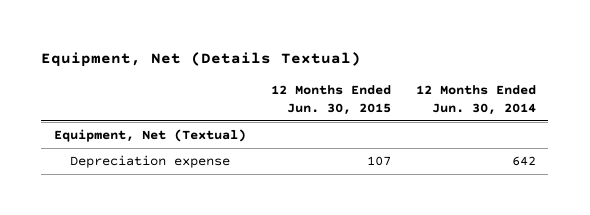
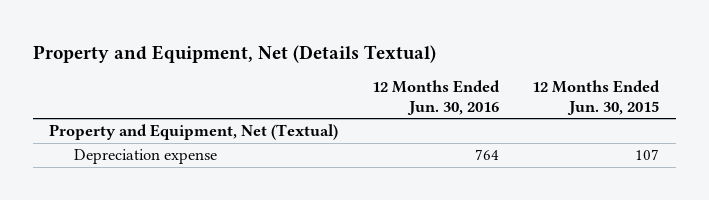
[41,52,362,68] Equipment, Net (Details Textual) -> [32,44,436,63] Property and Equipment, Net (Details Textual)
[415,85,536,116] 12 Months Ended Jun. 30, 2014 -> none
none -> [371,80,500,115] 12 Months Ended Jun. 30, 2016
[53,129,246,143] Equipment, Net (Textual) -> [49,124,339,141] Property and Equipment, Net (Textual)

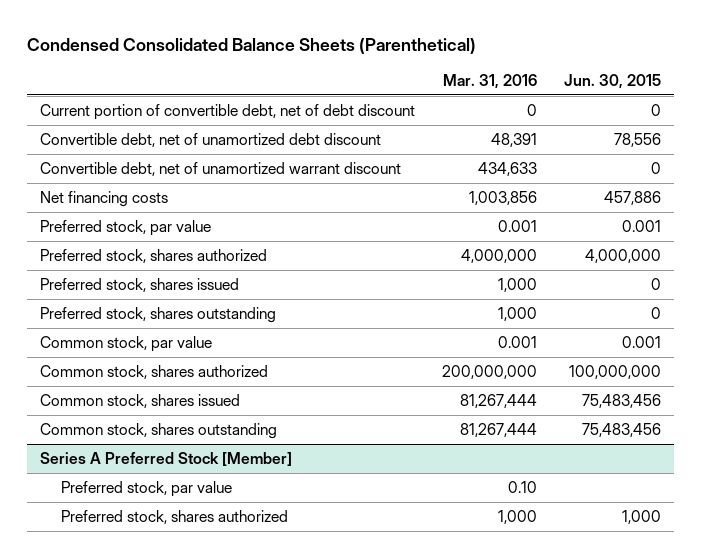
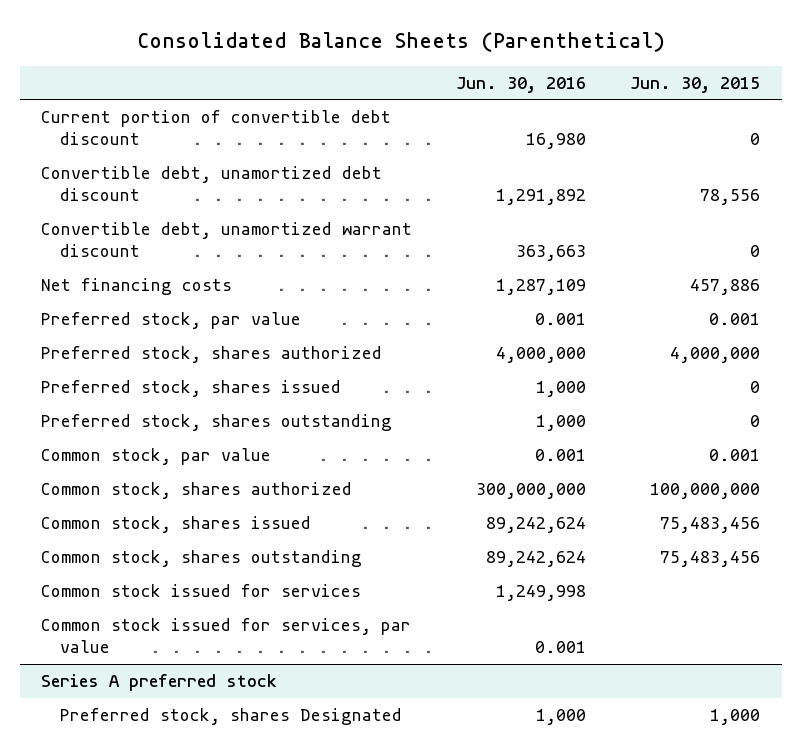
[26,37,476,54] Condensed Consolidated Balance Sheets (Parenthetical) -> [136,31,665,52] Consolidated Balance Sheets (Parenthetical)
[443,74,538,90] Mar. 31, 2016 -> none
none -> [456,76,587,93] Jun. 30, 2016
[40,103,416,120] Current portion of convertible debt, net of debt discount -> [41,110,392,146] Current portion of convertible debt discount
[40,132,382,147] Convertible debt, net of unamortized debt discount -> [41,166,383,202] Convertible debt, unamortized debt discount
[40,161,402,176] Convertible debt, net of unamortized warrant discount -> [41,222,413,258] Convertible debt, unamortized warrant discount
[61,480,233,497] Preferred stock, par value -> none
none -> [41,584,362,598] Common stock issued for services
none -> [41,618,412,654] Common stock issued for services, par value
[40,451,293,466] Series A Preferred Stock [Member] -> [41,674,278,692] Series A preferred stock
[61,509,289,524] Preferred stock, shares authorized -> [60,708,403,726] Preferred stock, shares Designated

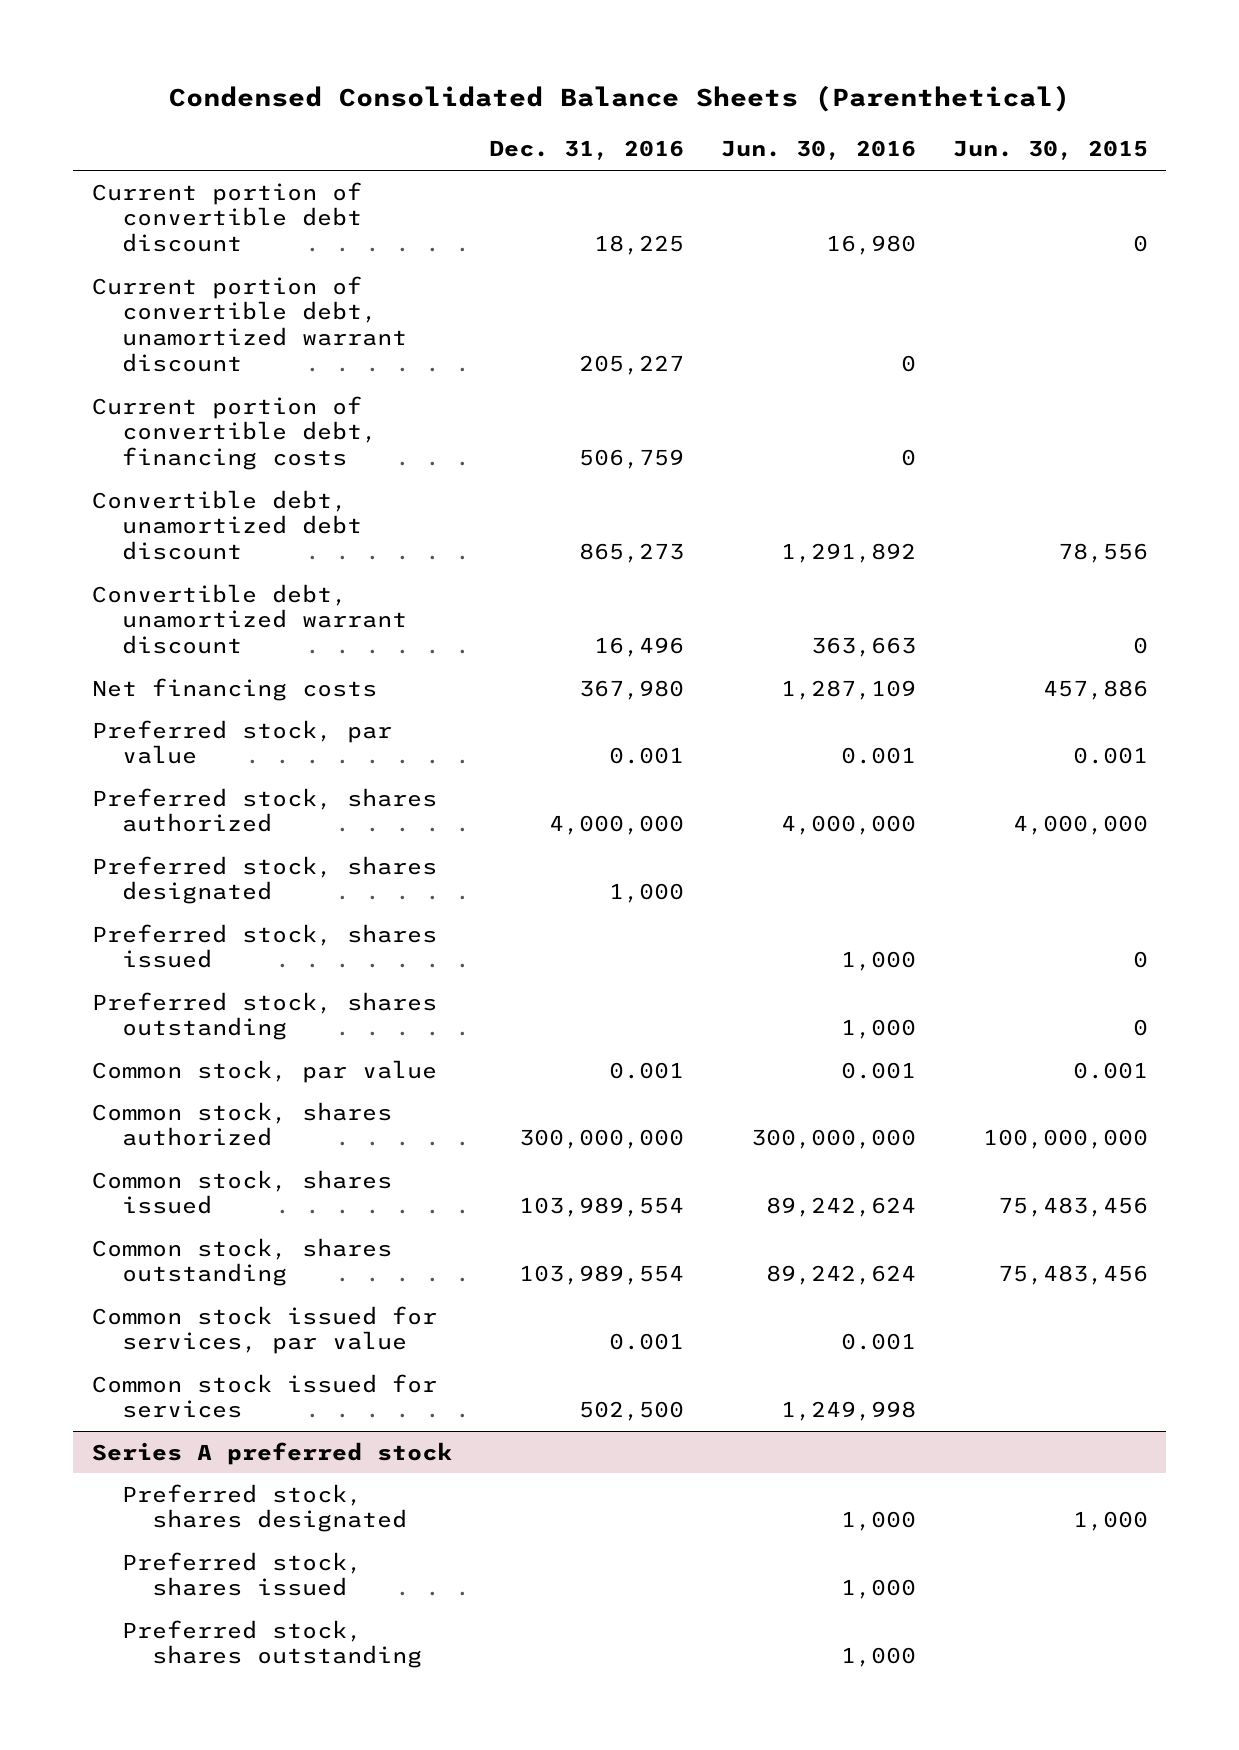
[136,31,665,52] Consolidated Balance Sheets (Parenthetical) -> [168,85,1070,113] Condensed Consolidated Balance Sheets (Parenthetical)
none -> [488,140,684,161] Dec. 31, 2016
none -> [91,275,407,373] Current portion of convertible debt, unamortized warrant discount
none -> [91,395,377,471] Current portion of convertible debt, financing costs
none -> [91,855,437,905] Preferred stock, shares designated
[41,584,362,598] Common stock issued for services -> [91,1373,437,1419] Common stock issued for services
[60,708,403,726] Preferred stock, shares Designated -> [121,1483,408,1533] Preferred stock, shares designated
none -> [121,1551,362,1597] Preferred stock, shares issued
none -> [121,1619,423,1669] Preferred stock, shares outstanding

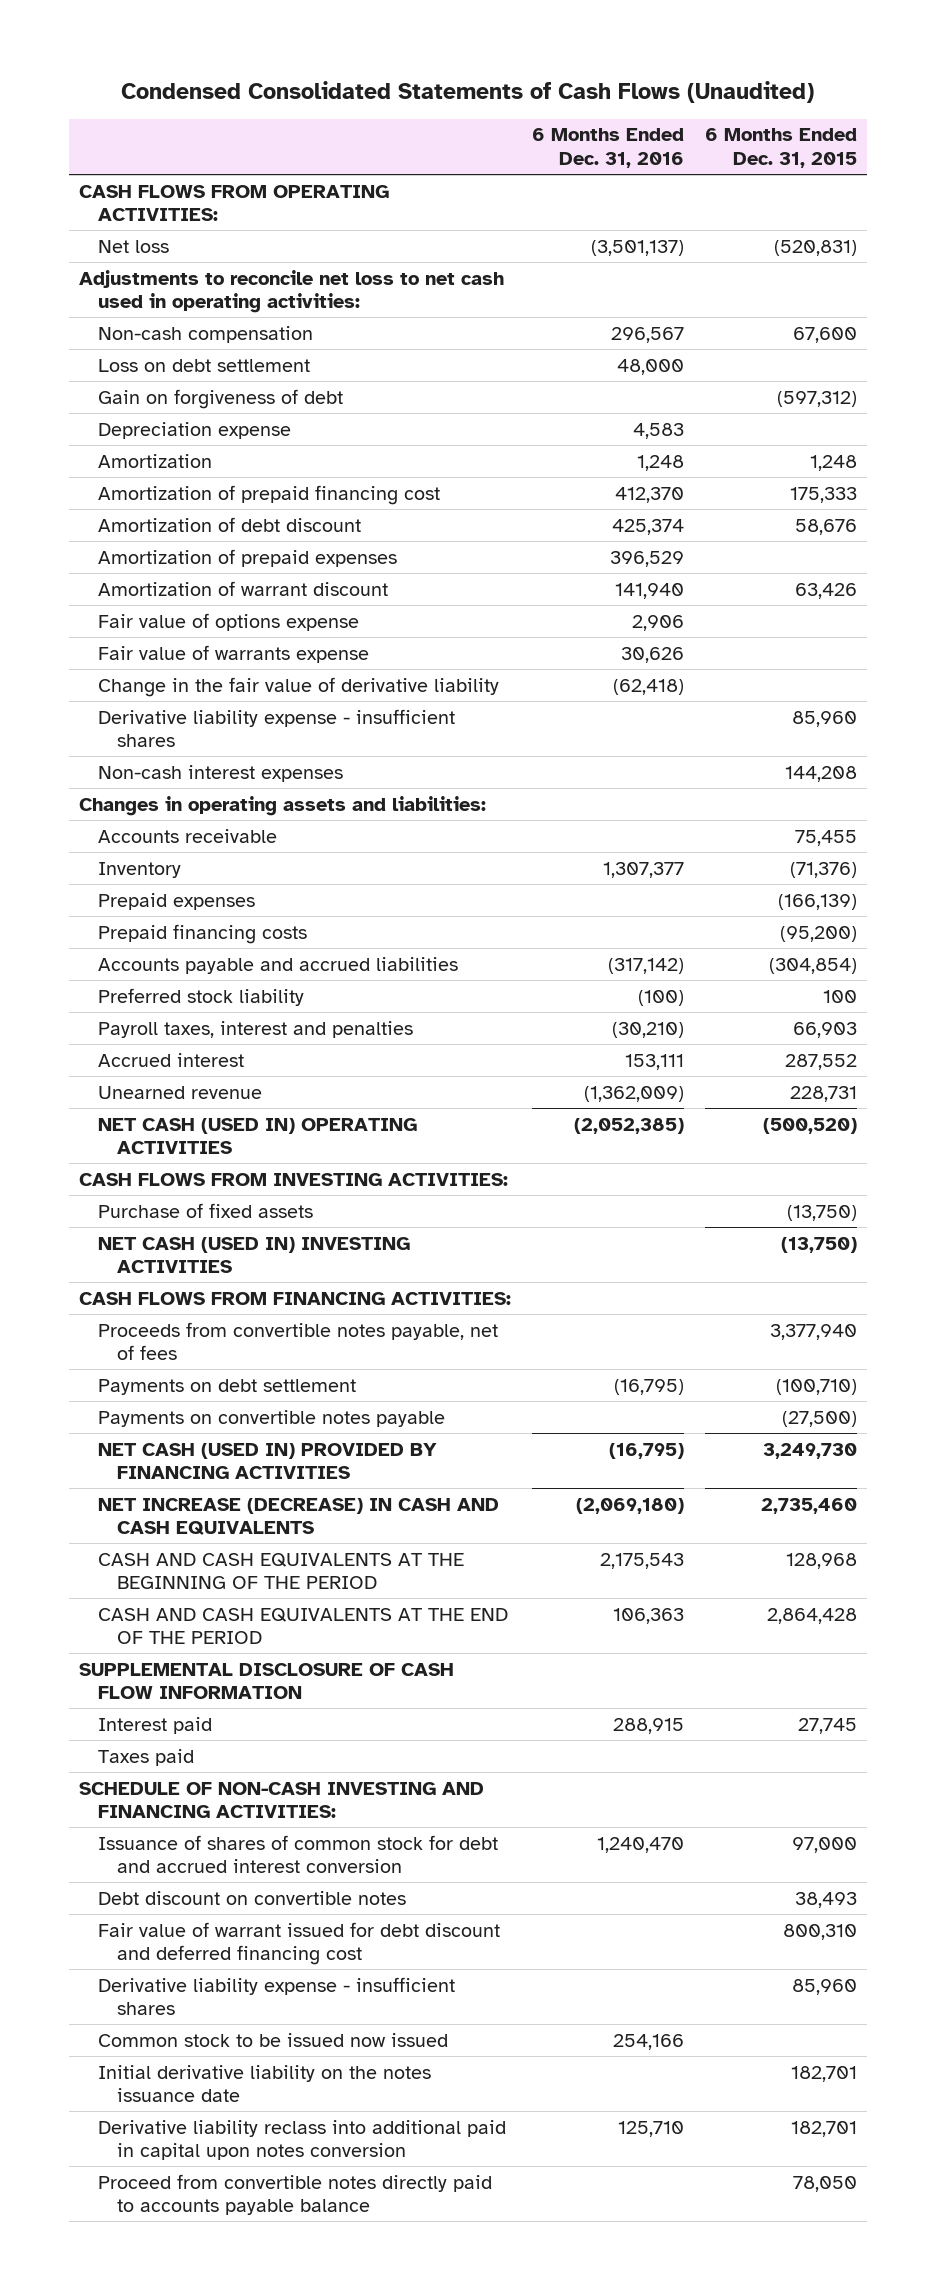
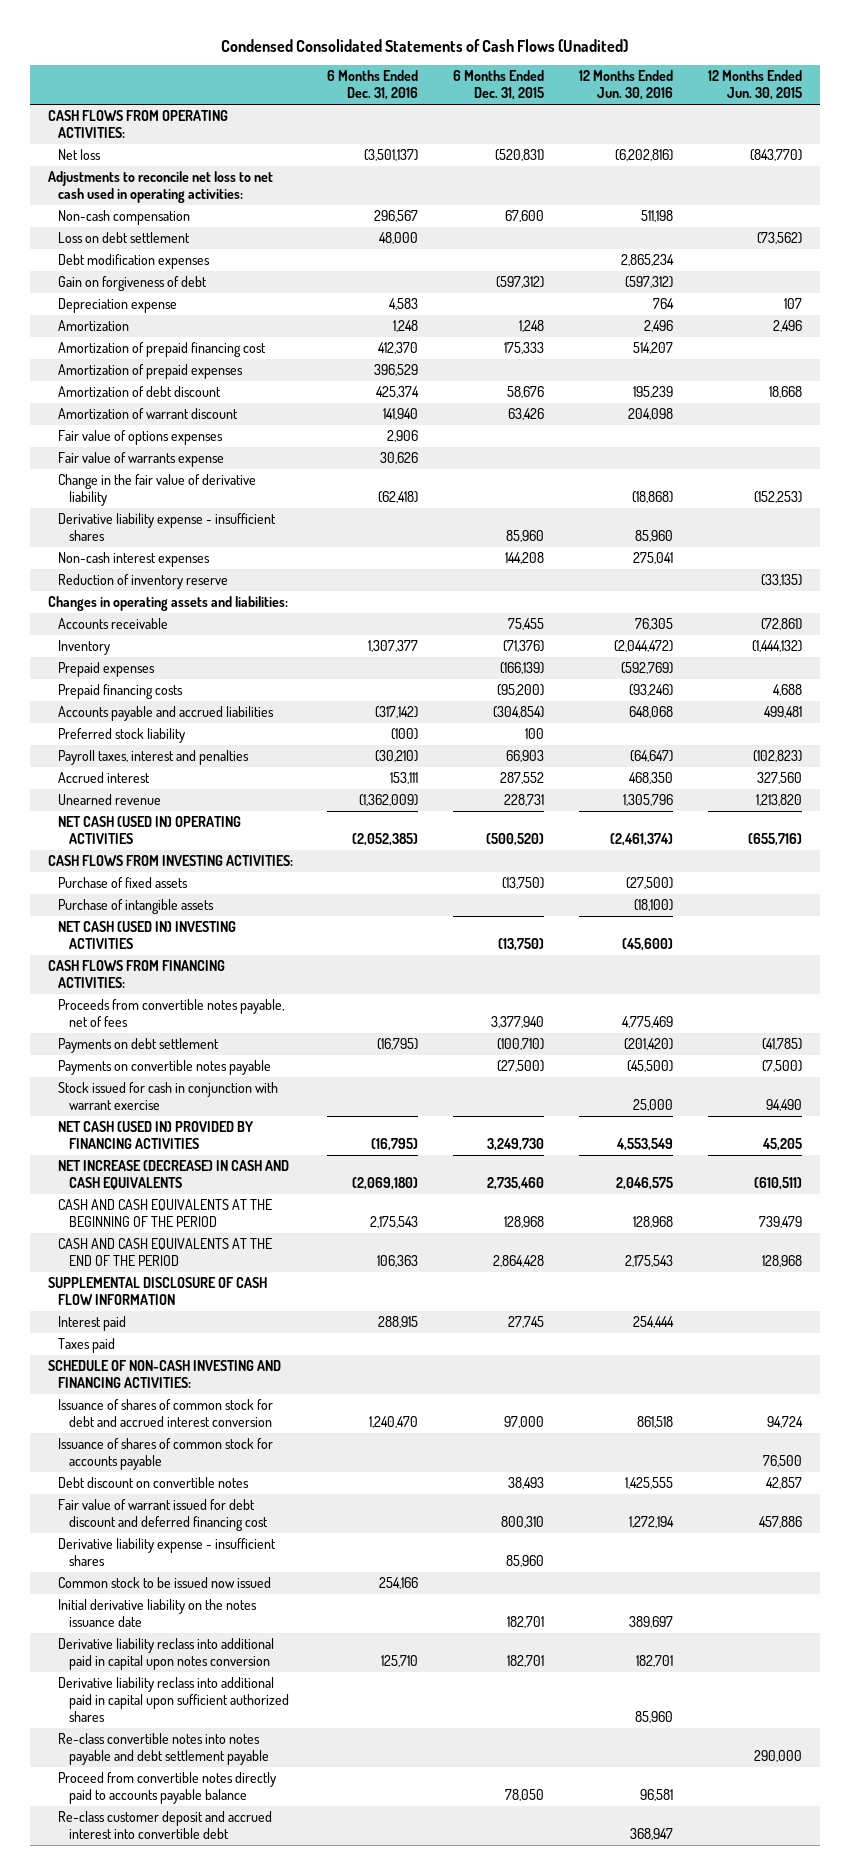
[120,81,814,104] Condensed Consolidated Statements of Cash Flows (Unaudited) -> [220,38,628,52] Condensed Consolidated Statements of Cash Flows (Unadited)
none -> [579,70,674,101] 12 Months Ended Jun. 30, 2016
none -> [708,70,803,101] 12 Months Ended Jun. 30, 2015
none -> [58,254,211,270] Debt modification expenses
[97,516,361,532] Amortization of debt discount -> [58,386,222,398] Amortization of debt discount
[97,612,359,631] Fair value of options expense -> [58,430,224,446] Fair value of options expenses
none -> [58,574,229,590] Reduction of inventory reserve
none -> [58,899,215,915] Purchase of intangible assets
none -> [58,1082,279,1110] Stock issued for cash in conjunction with warrant exercise
none -> [58,1438,274,1470] Issuance of shares of common stock for accounts payable
none -> [58,1677,290,1722] Derivative liability reclass into additional paid in capital upon sufficient authorized shares
none -> [58,1733,270,1765] Re-class convertible notes into notes payable and debt settlement payable
none -> [58,1811,273,1839] Re-class customer deposit and accrued interest into convertible debt

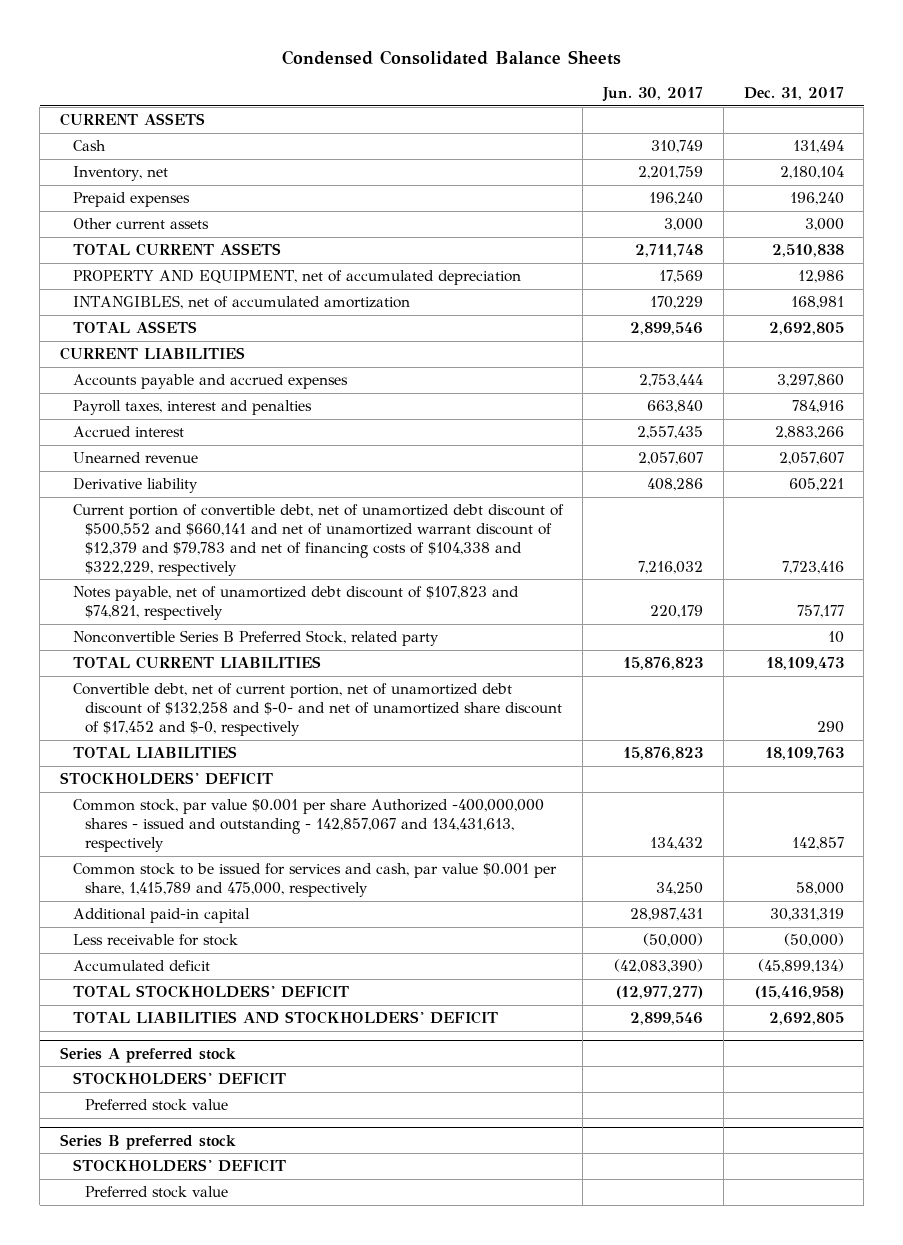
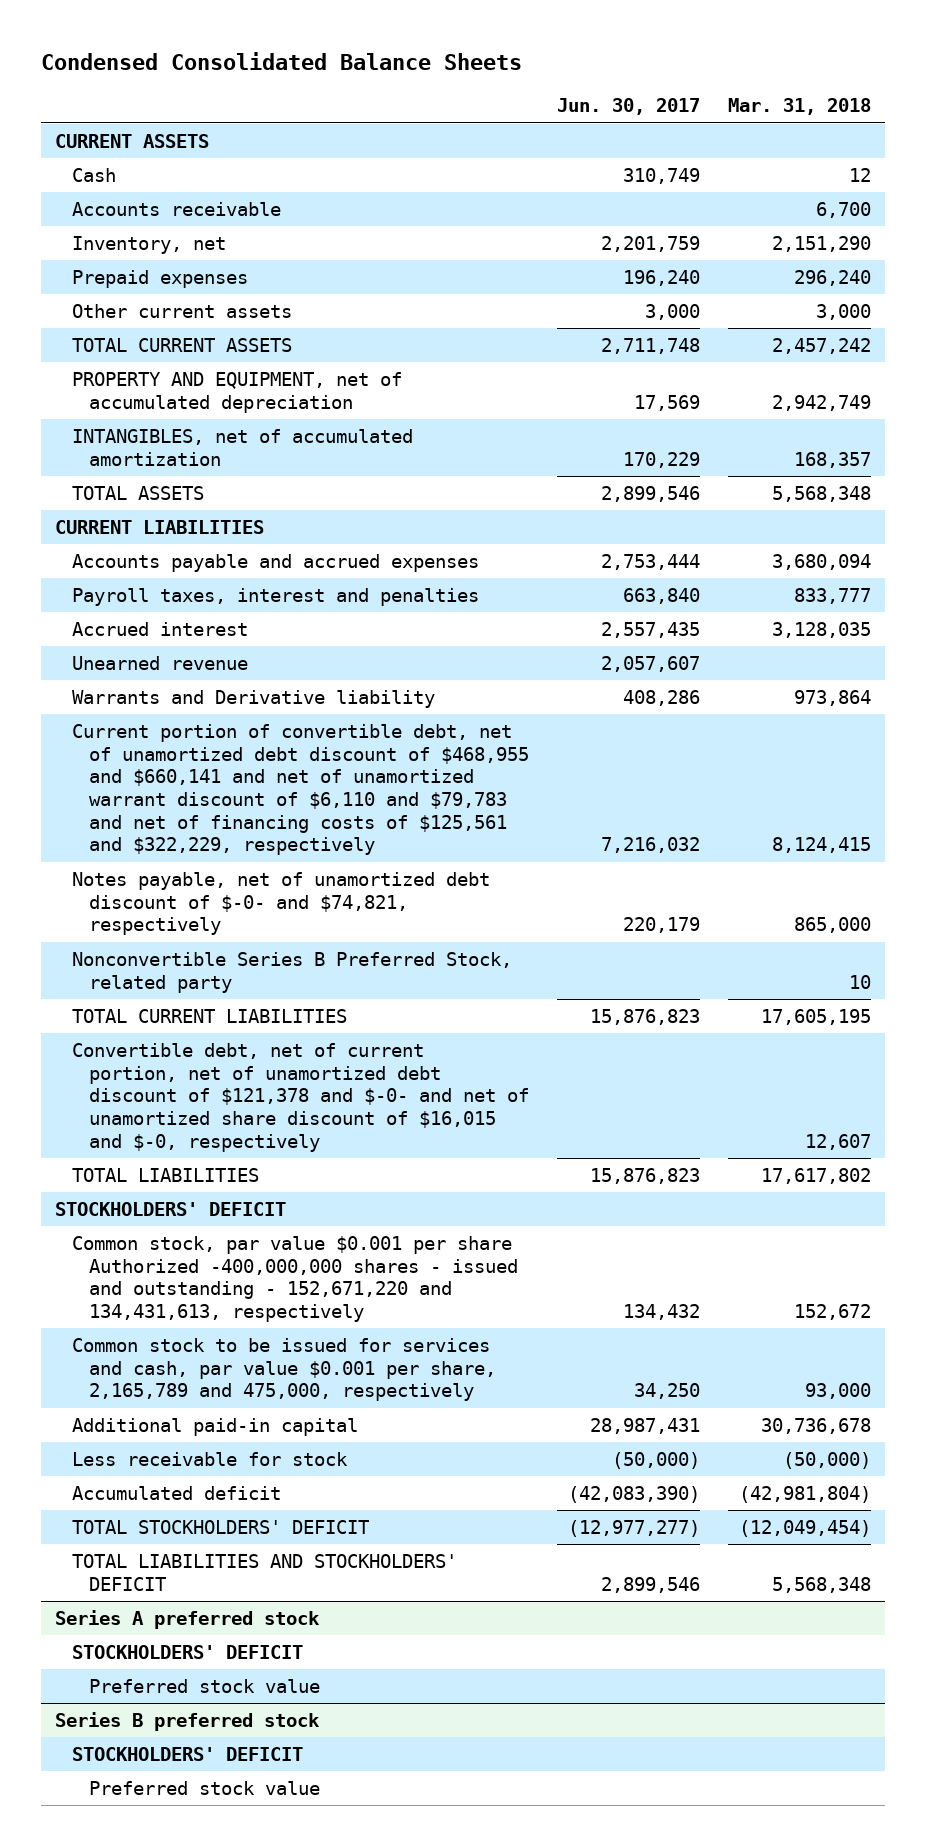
[743,87,844,101] Dec. 31, 2017 -> none
none -> [727,98,871,116] Mar. 31, 2018
none -> [71,201,281,216] Accounts receivable
[72,478,198,494] Derivative liability -> [71,689,435,708] Warrants and Derivative liability
[72,504,564,576] Current portion of convertible debt, net of unamortized debt discount of $500,552 and $660,141 and net of unamortized warrant discount of $12,379 and $79,783 and net of financing costs of $104,338 and $322,229, respectively -> [71,723,529,856] Current portion of convertible debt, net of unamortized debt discount of $468,955 and $660,141 and net of unamortized warrant discount of $6,110 and $79,783 and net of financing costs of $125,561 and $322,229, respectively
[72,586,519,621] Notes payable, net of unamortized debt discount of $107,823 and $74,821, respectively -> [71,871,490,936] Notes payable, net of unamortized debt discount of $-0- and $74,821, respectively
[72,683,563,737] Convertible debt, net of current portion, net of unamortized debt discount of $132,258 and $-0- and net of unamortized share discount of $17,452 and $-0, respectively -> [71,1042,529,1152] Convertible debt, net of current portion, net of unamortized debt discount of $121,378 and $-0- and net of unamortized share discount of $16,015 and $-0, respectively
[72,799,544,853] Common stock, par value $0.001 per share Authorized -400,000,000 shares - issued and outstanding - 142,857,067 and 134,431,613, respectively -> [71,1235,518,1322] Common stock, par value $0.001 per share Authorized -400,000,000 shares - issued and outstanding - 152,671,220 and 134,431,613, respectively
[72,863,557,898] Common stock to be issued for services and cash, par value $0.001 per share, 1,415,789 and 475,000, respectively -> [71,1337,496,1402] Common stock to be issued for services and cash, par value $0.001 per share, 2,165,789 and 475,000, respectively

